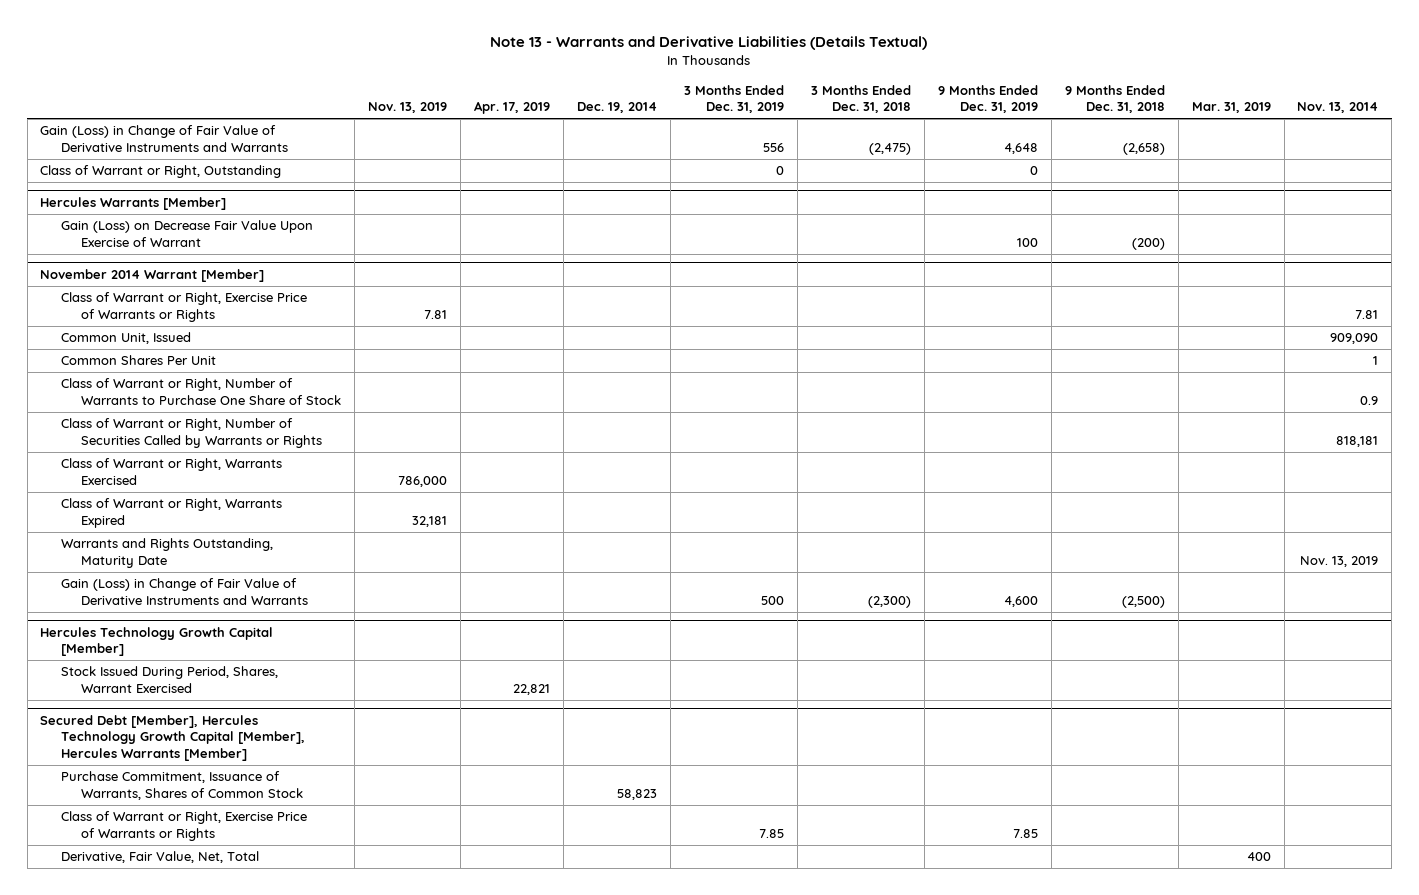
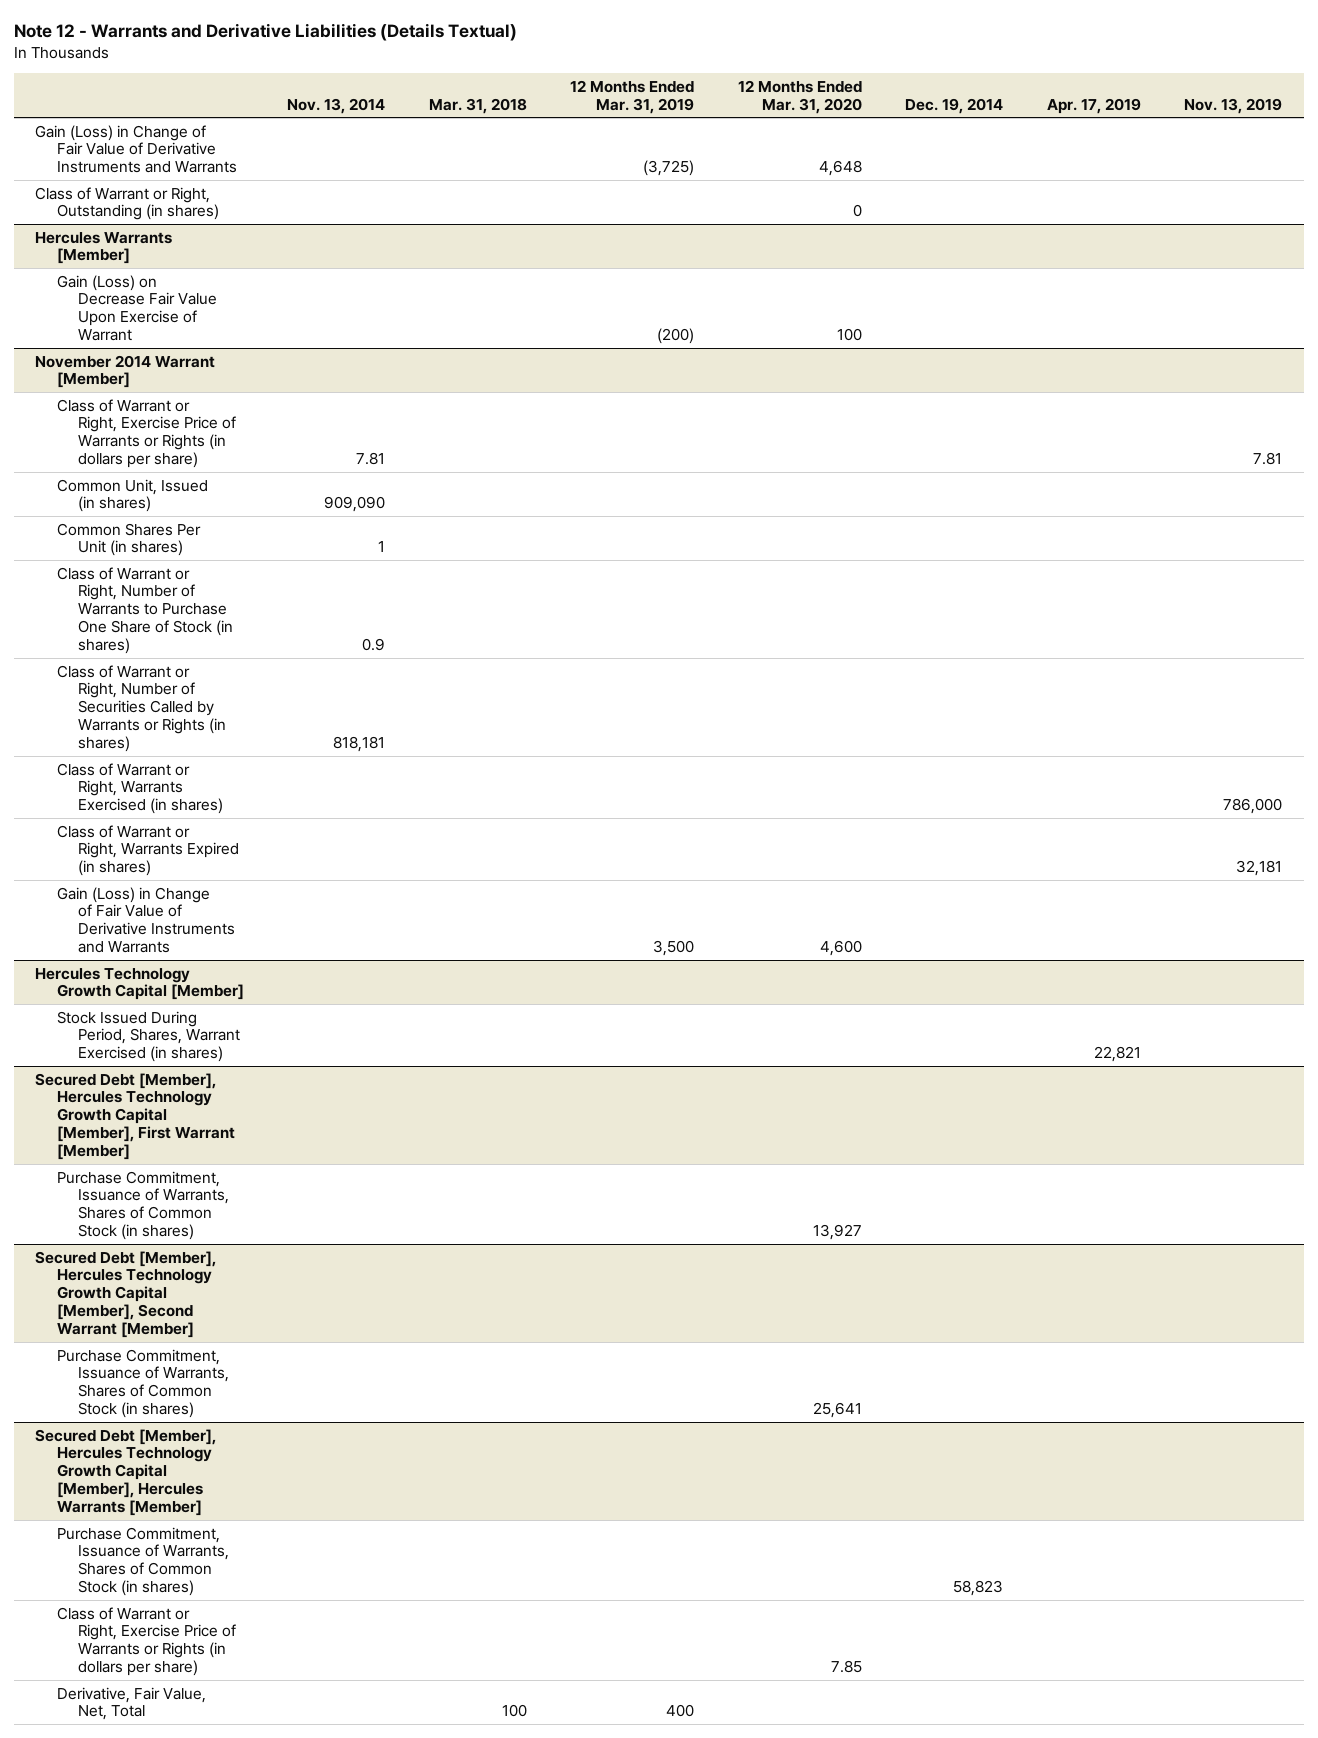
[490,36,928,51] Note 13 - Warrants and Derivative Liabilities (Details Textual) -> [13,23,517,42] Note 12 - Warrants and Derivative Liabilities (Details Textual)
[683,84,784,114] 3 Months Ended Dec. 31, 2019 -> none
[810,84,911,114] 3 Months Ended Dec. 31, 2018 -> none
[937,84,1038,114] 9 Months Ended Dec. 31, 2019 -> none
[1064,84,1165,114] 9 Months Ended Dec. 31, 2018 -> none
[1191,102,1271,114] Mar. 31, 2019 -> none
none -> [428,97,527,114] Mar. 31, 2018
none -> [570,79,695,114] 12 Months Ended Mar. 31, 2019
none -> [737,79,862,114] 12 Months Ended Mar. 31, 2020
[40,165,282,179] Class of Warrant or Right, Outstanding -> [35,186,219,221] Class of Warrant or Right, Outstanding (in shares)
[60,538,273,568] Warrants and Rights Outstanding, Maturity Date -> none
[60,292,307,322] Class of Warrant or Right, Exercise Price of Warrants or Rights -> [56,398,237,469] Class of Warrant or Right, Exercise Price of Warrants or Rights (in dollars per share)
[60,332,191,345] Common Unit, Issued -> [56,478,208,513] Common Unit, Issued (in shares)
[60,355,216,366] Common Shares Per Unit -> [56,522,201,557] Common Shares Per Unit (in shares)
[60,378,342,405] Class of Warrant or Right, Number of Warrants to Purchase One Share of Stock -> [56,566,234,655] Class of Warrant or Right, Number of Warrants to Purchase One Share of Stock (in shares)
[60,418,323,448] Class of Warrant or Right, Number of Securities Called by Warrants or Rights -> [56,664,227,753] Class of Warrant or Right, Number of Securities Called by Warrants or Rights (in shares)
[60,458,282,485] Class of Warrant or Right, Warrants Exercised -> [56,762,224,815] Class of Warrant or Right, Warrants Exercised (in shares)
[60,498,282,528] Class of Warrant or Right, Warrants Expired -> [56,824,240,877] Class of Warrant or Right, Warrants Expired (in shares)
[60,666,278,693] Stock Issued During Period, Shares, Warrant Exercised -> [56,1010,241,1063] Stock Issued During Period, Shares, Warrant Exercised (in shares)
none -> [35,1072,235,1161] Secured Debt [Member], Hercules Technology Growth Capital [Member], First Warrant [Member]
none -> [56,1170,230,1241] Purchase Commitment, Issuance of Warrants, Shares of Common Stock (in shares)
none -> [35,1250,217,1339] Secured Debt [Member], Hercules Technology Growth Capital [Member], Second Warrant [Member]
none -> [56,1348,230,1419] Purchase Commitment, Issuance of Warrants, Shares of Common Stock (in shares)
[60,771,304,800] Purchase Commitment, Issuance of Warrants, Shares of Common Stock -> [56,1526,230,1597] Purchase Commitment, Issuance of Warrants, Shares of Common Stock (in shares)
[60,811,307,841] Class of Warrant or Right, Exercise Price of Warrants or Rights -> [56,1606,237,1677] Class of Warrant or Right, Exercise Price of Warrants or Rights (in dollars per share)

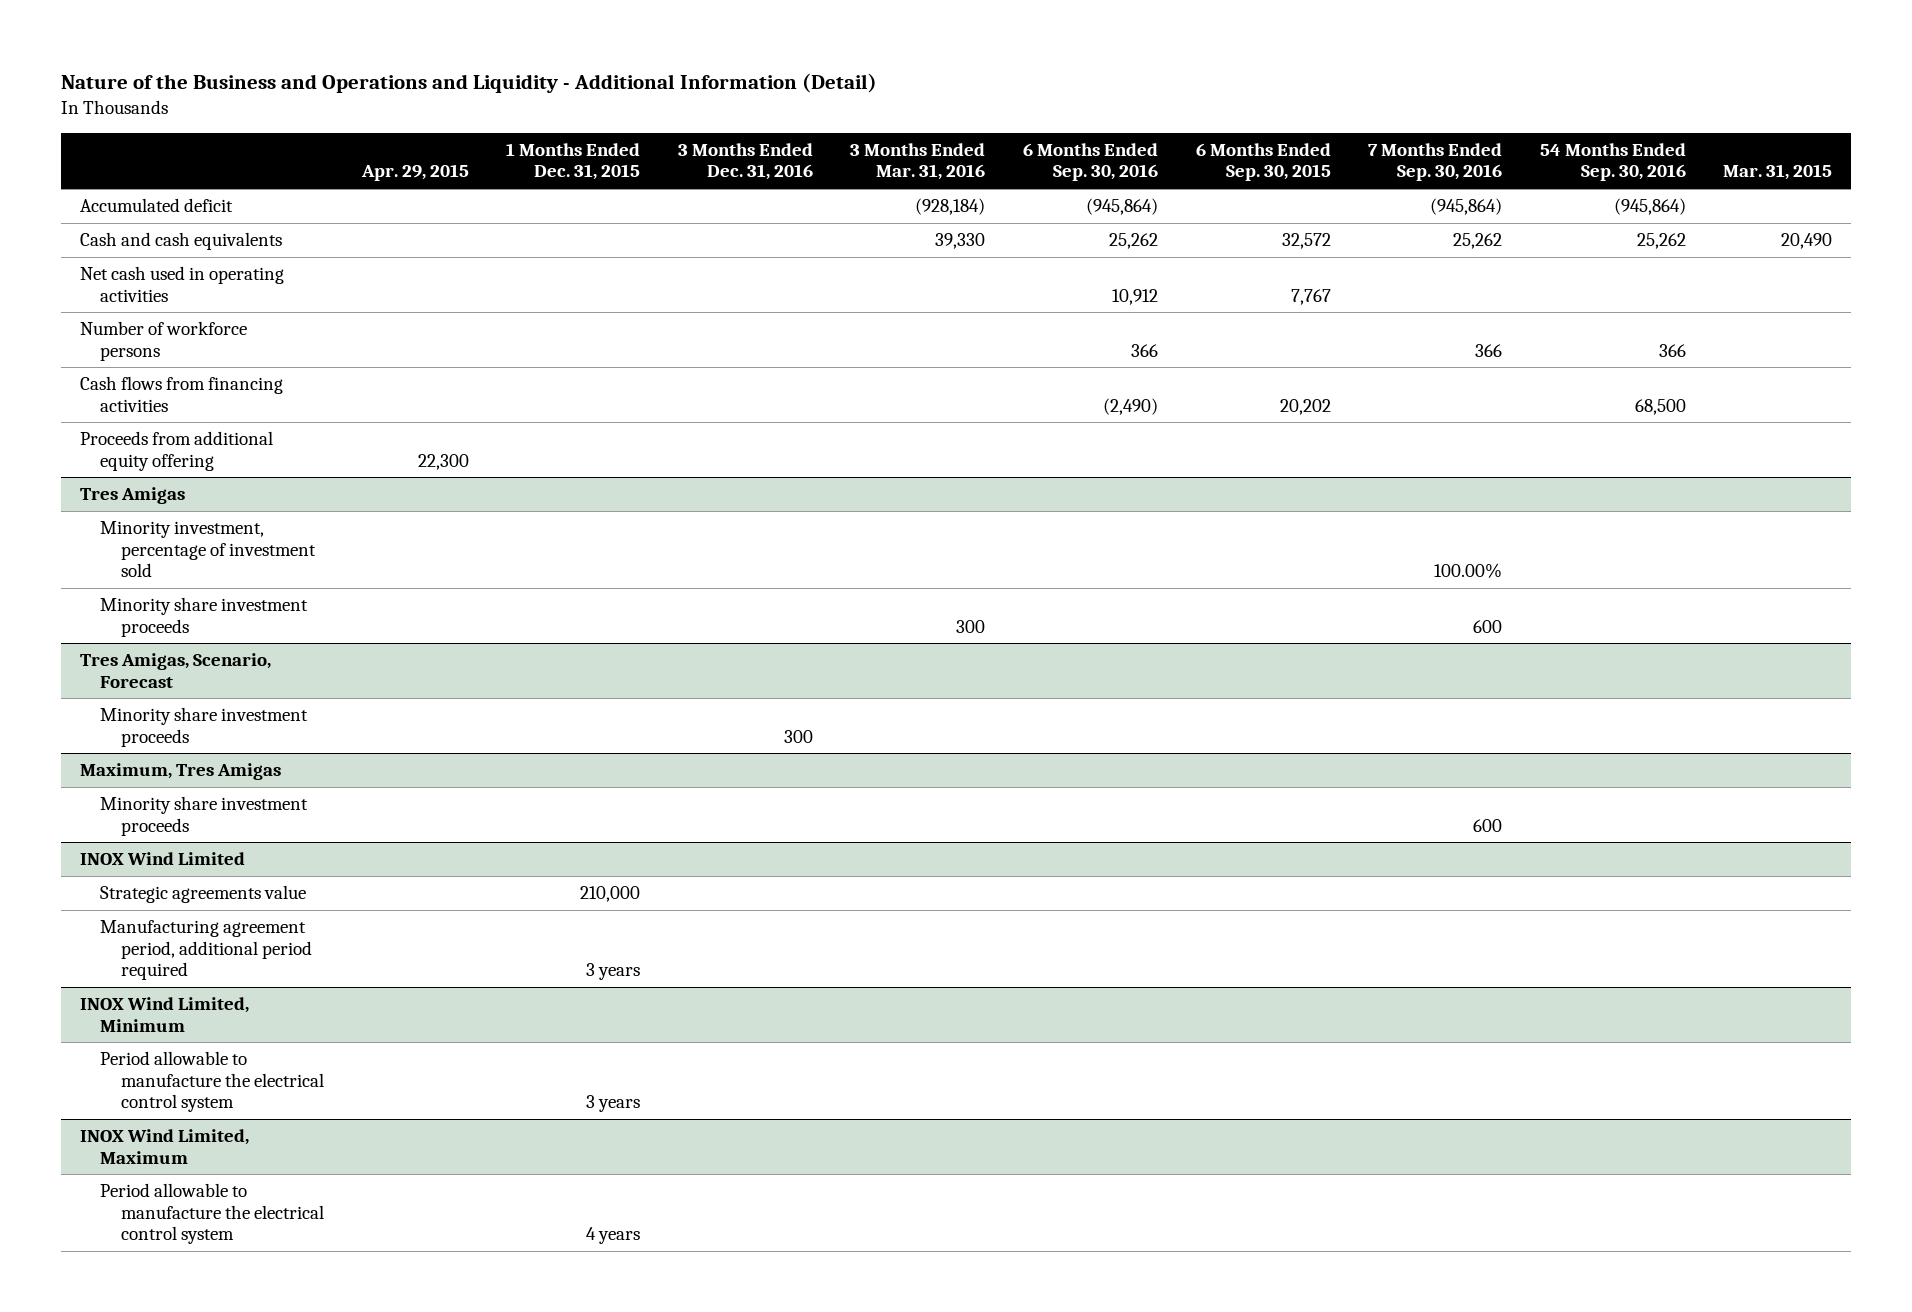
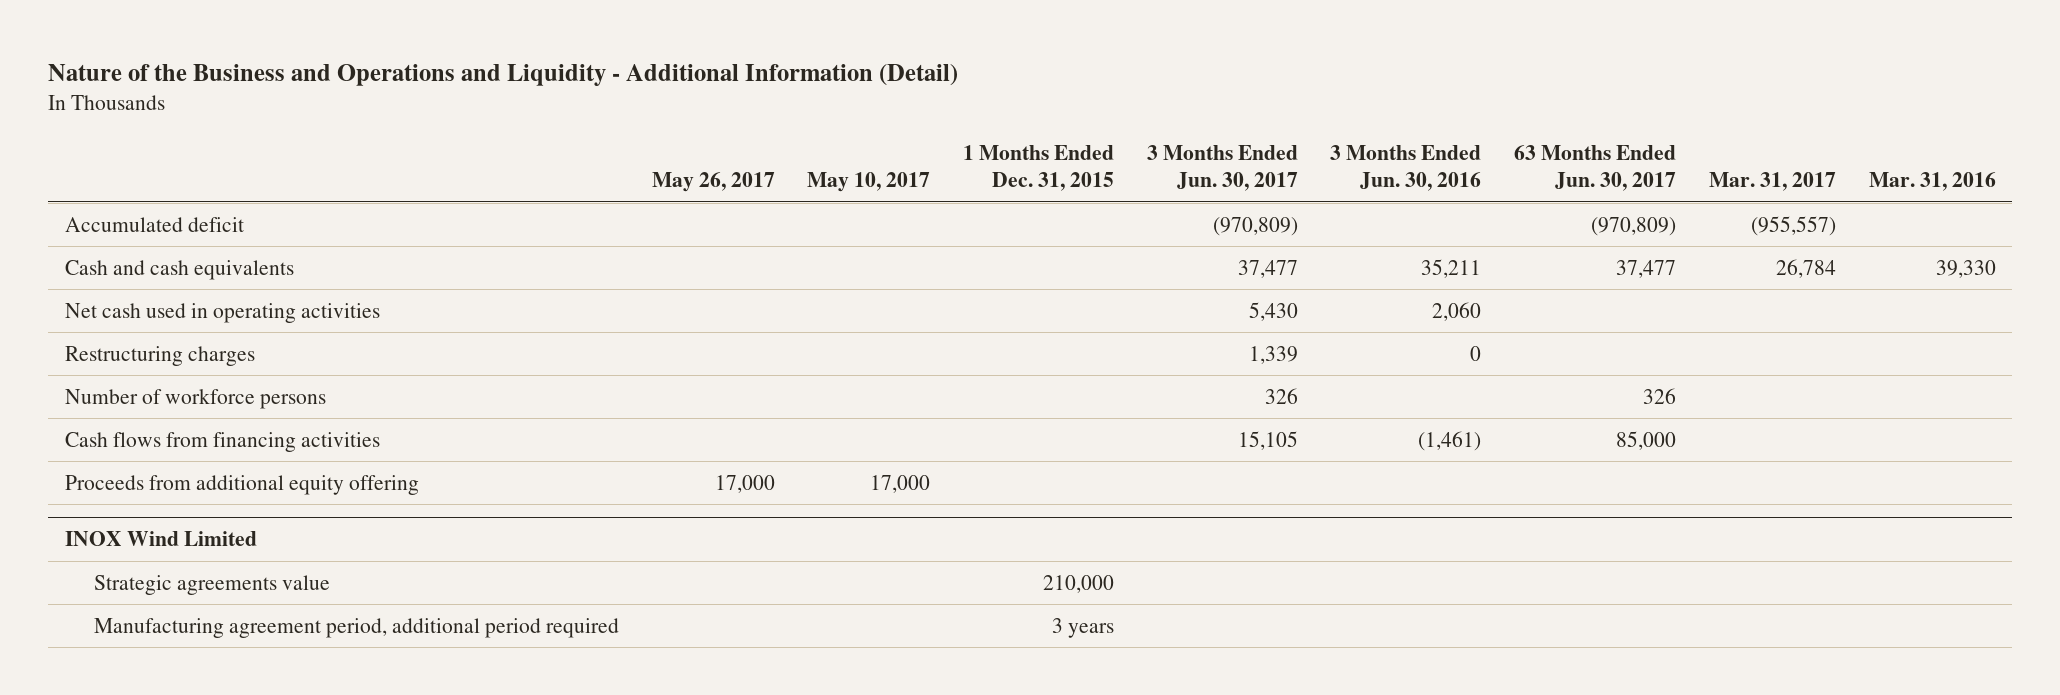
[360,164,469,182] Apr. 29, 2015 -> none
[677,142,813,181] 3 Months Ended Dec. 31, 2016 -> none
[850,142,986,181] 3 Months Ended Mar. 31, 2016 -> none
[1023,142,1159,182] 6 Months Ended Sep. 30, 2016 -> none
[1195,142,1331,182] 6 Months Ended Sep. 30, 2015 -> none
[1368,142,1503,182] 7 Months Ended Sep. 30, 2016 -> none
[1539,142,1686,182] 54 Months Ended Sep. 30, 2016 -> none
[1723,164,1833,181] Mar. 31, 2015 -> none
none -> [651,172,775,193] May 26, 2017
none -> [807,172,931,193] May 10, 2017
none -> [1146,145,1298,192] 3 Months Ended Jun. 30, 2017
none -> [1330,145,1482,192] 3 Months Ended Jun. 30, 2016
none -> [1514,145,1677,192] 63 Months Ended Jun. 30, 2017
none -> [1708,172,1836,192] Mar. 31, 2017
none -> [1868,172,1996,192] Mar. 31, 2016
none -> [64,345,255,366] Restructuring charges
[79,487,185,505] Tres Amigas -> none
[100,521,316,578] Minority investment, percentage of investment sold -> none
[100,597,309,637] Minority share investment proceeds -> none
[79,653,271,688] Tres Amigas, Scenario, Forecast -> none
[100,707,309,747] Minority share investment proceeds -> none
[79,763,281,781] Maximum, Tres Amigas -> none
[100,796,309,836] Minority share investment proceeds -> none
[79,997,249,1032] INOX Wind Limited, Minimum -> none
[100,1051,324,1113] Period allowable to manufacture the electrical control system -> none
[79,1129,249,1164] INOX Wind Limited, Maximum -> none
[100,1183,324,1245] Period allowable to manufacture the electrical control system -> none

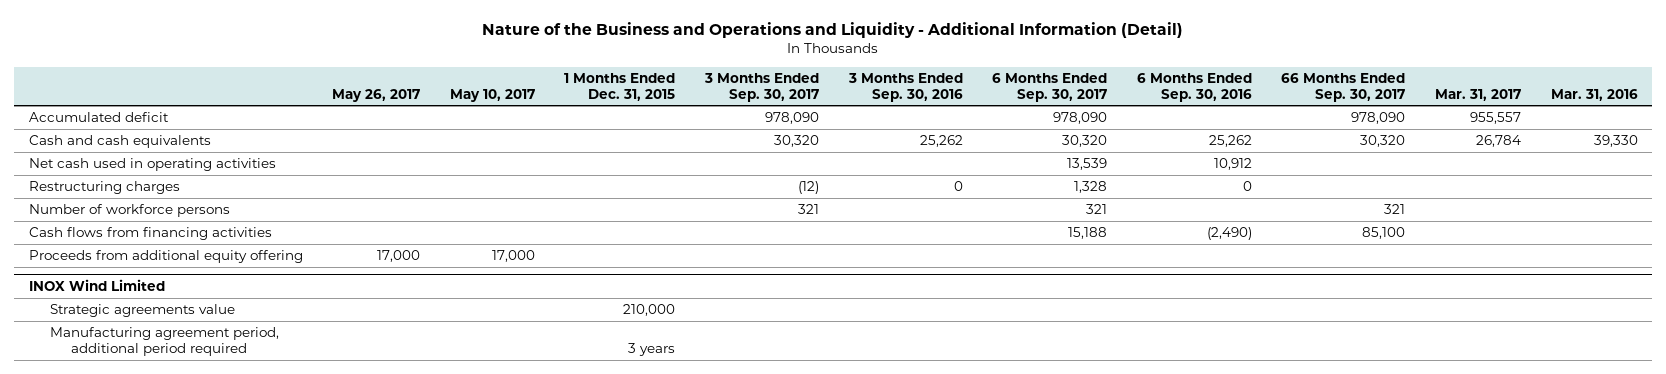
[1146,145,1298,192] 3 Months Ended Jun. 30, 2017 -> none
[1330,145,1482,192] 3 Months Ended Jun. 30, 2016 -> none
[1514,145,1677,192] 63 Months Ended Jun. 30, 2017 -> none
none -> [703,73,819,102] 3 Months Ended Sep. 30, 2017
none -> [847,73,963,102] 3 Months Ended Sep. 30, 2016
none -> [992,73,1108,102] 6 Months Ended Sep. 30, 2017
none -> [1136,73,1252,102] 6 Months Ended Sep. 30, 2016
none -> [1281,73,1406,102] 66 Months Ended Sep. 30, 2017
[1750,215,1836,236] (955,557) -> [1469,112,1521,125] 955,557

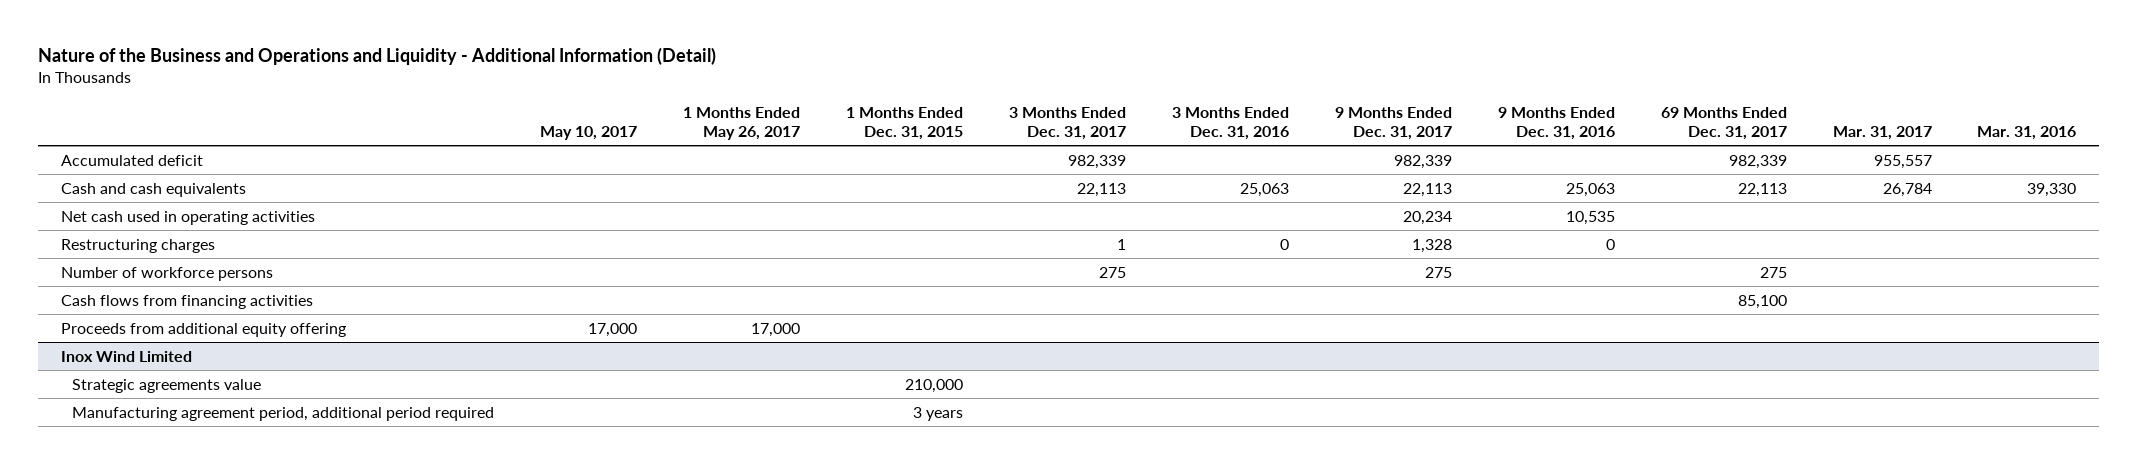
[332,88,421,102] May 26, 2017 -> none
[703,73,819,102] 3 Months Ended Sep. 30, 2017 -> none
[847,73,963,102] 3 Months Ended Sep. 30, 2016 -> none
[992,73,1108,102] 6 Months Ended Sep. 30, 2017 -> none
[1136,73,1252,102] 6 Months Ended Sep. 30, 2016 -> none
[1281,73,1406,102] 66 Months Ended Sep. 30, 2017 -> none
none -> [682,106,800,140] 1 Months Ended May 26, 2017
none -> [1008,106,1126,140] 3 Months Ended Dec. 31, 2017
none -> [1171,106,1289,140] 3 Months Ended Dec. 31, 2016
none -> [1334,106,1452,140] 9 Months Ended Dec. 31, 2017
none -> [1497,106,1615,140] 9 Months Ended Dec. 31, 2016
none -> [1660,106,1787,140] 69 Months Ended Dec. 31, 2017
[28,279,165,292] INOX Wind Limited -> [60,350,192,362] Inox Wind Limited

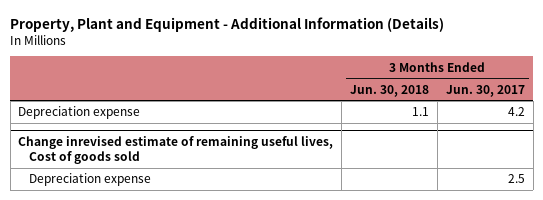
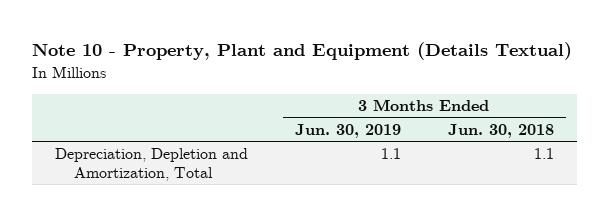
[10,16,445,32] Property, Plant and Equipment - Additional Information (Details) -> [31,42,572,61] Note 10 - Property, Plant and Equipment (Details Textual)
[445,84,525,97] Jun. 30, 2017 -> none
none -> [295,123,402,138] Jun. 30, 2019
[18,135,334,165] Change inrevised estimate of remaining useful lives, Cost of goods sold -> none
[29,173,152,187] Depreciation expense -> none
[18,106,141,120] Depreciation expense -> [55,148,249,181] Depreciation, Depletion and Amortization, Total

